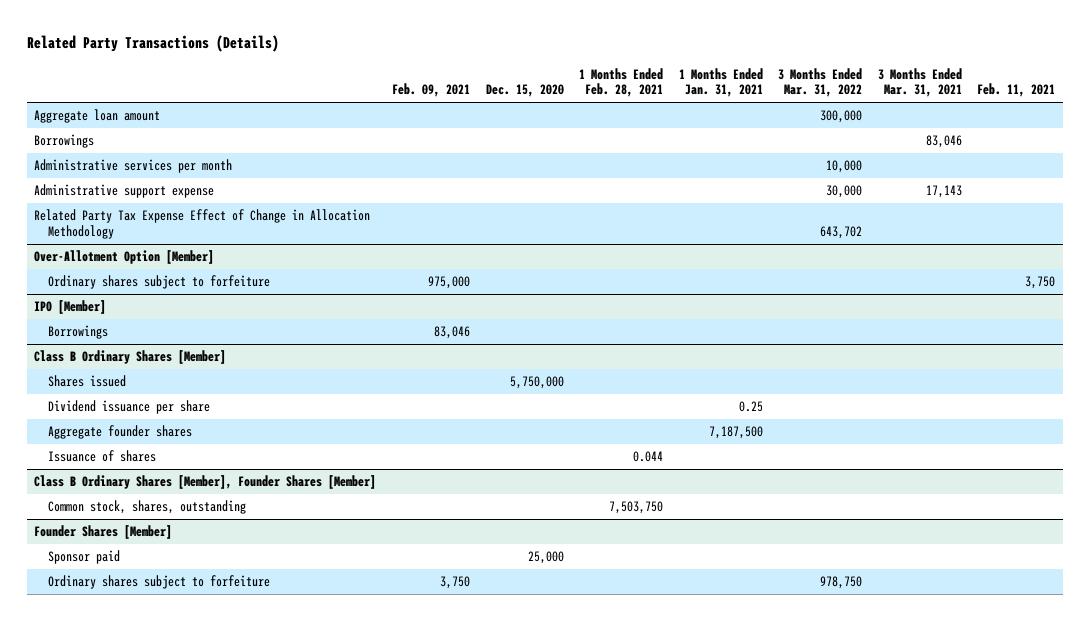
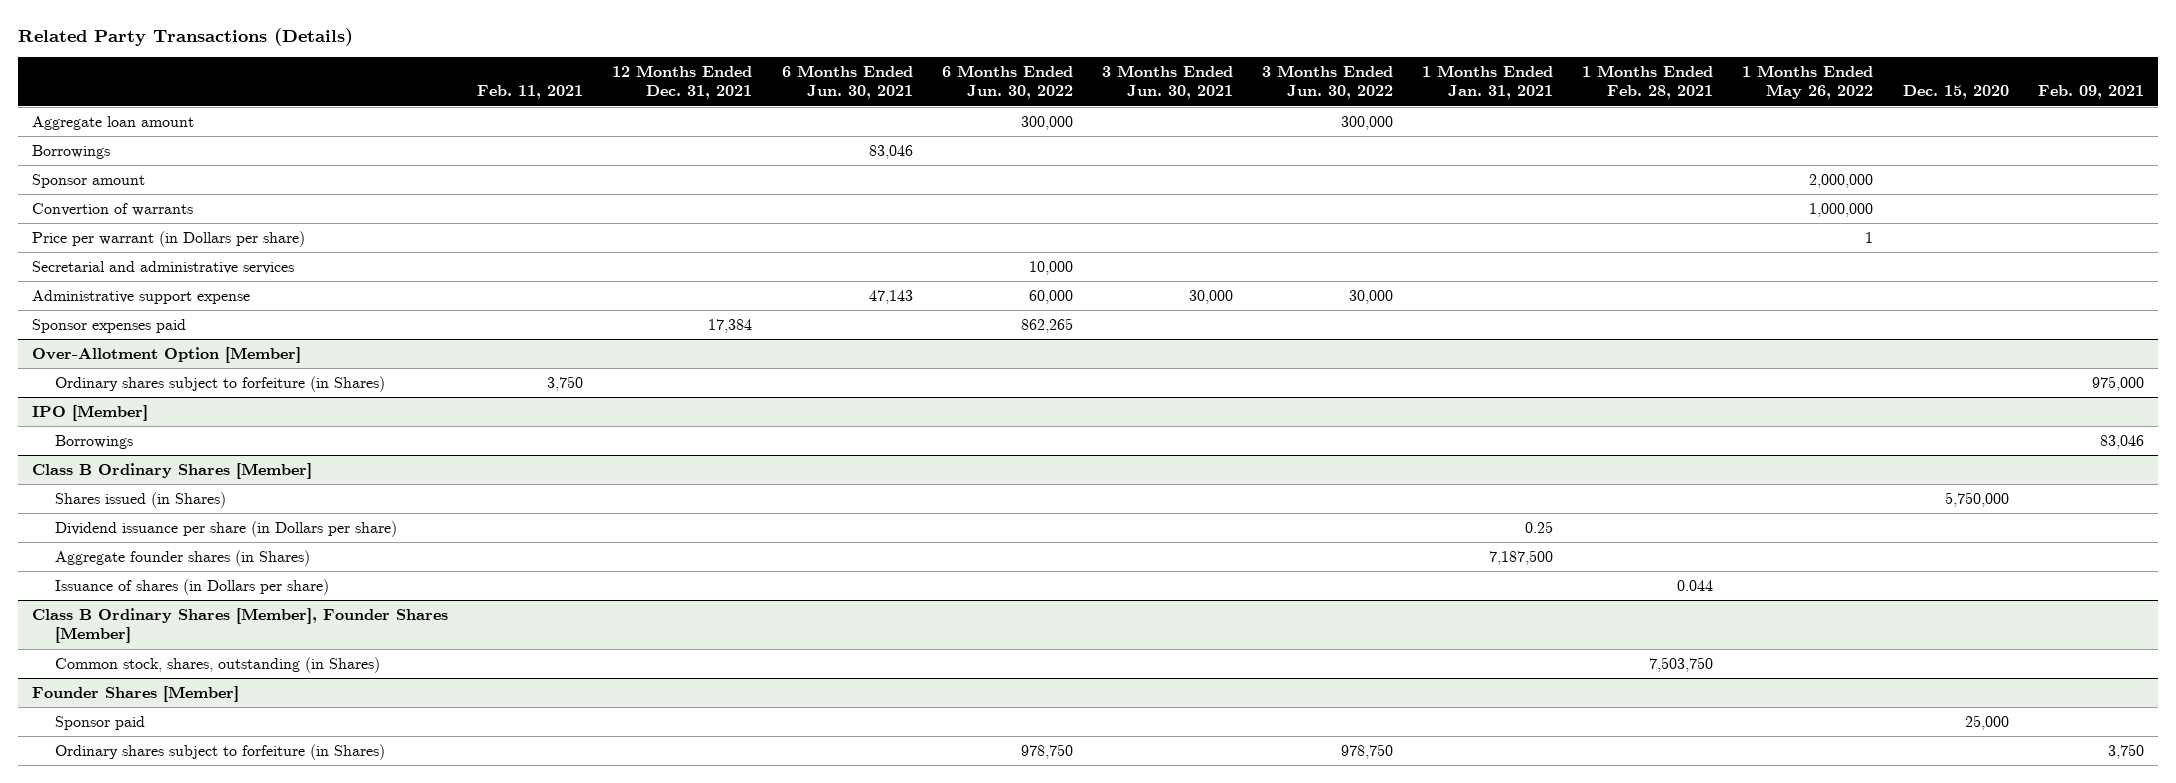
[778,67,863,98] 3 Months Ended Mar. 31, 2022 -> none
[877,67,962,98] 3 Months Ended Mar. 31, 2021 -> none
none -> [612,64,753,100] 12 Months Ended Dec. 31, 2021
none -> [781,64,913,100] 6 Months Ended Jun. 30, 2021
none -> [941,64,1073,100] 6 Months Ended Jun. 30, 2022
none -> [1101,64,1233,100] 3 Months Ended Jun. 30, 2021
none -> [1261,64,1393,100] 3 Months Ended Jun. 30, 2022
none -> [1742,64,1874,100] 1 Months Ended May 26, 2022
[34,159,233,174] Administrative services per month -> none
none -> [32,173,146,188] Sponsor amount
none -> [32,202,194,216] Convertion of warrants
none -> [32,230,306,247] Price per warrant (in Dollars per share)
none -> [32,260,295,274] Secretarial and administrative services
[34,209,371,239] Related Party Tax Expense Effect of Change in Allocation Methodology -> none
none -> [32,318,187,333] Sponsor expenses paid
[48,275,271,290] Ordinary shares subject to forfeiture -> [54,375,385,392] Ordinary shares subject to forfeiture (in Shares)
[48,375,127,388] Shares issued -> [54,491,226,508] Shares issued (in Shares)
[48,400,211,415] Dividend issuance per share -> [54,520,397,537] Dividend issuance per share (in Dollars per share)
[48,425,193,440] Aggregate founder shares -> [54,549,310,566] Aggregate founder shares (in Shares)
[48,450,157,463] Issuance of shares -> [54,578,329,595] Issuance of shares (in Dollars per share)
[48,500,247,515] Common stock, shares, outstanding -> [54,656,380,673] Common stock, shares, outstanding (in Shares)
[48,575,271,590] Ordinary shares subject to forfeiture -> [54,743,385,760] Ordinary shares subject to forfeiture (in Shares)

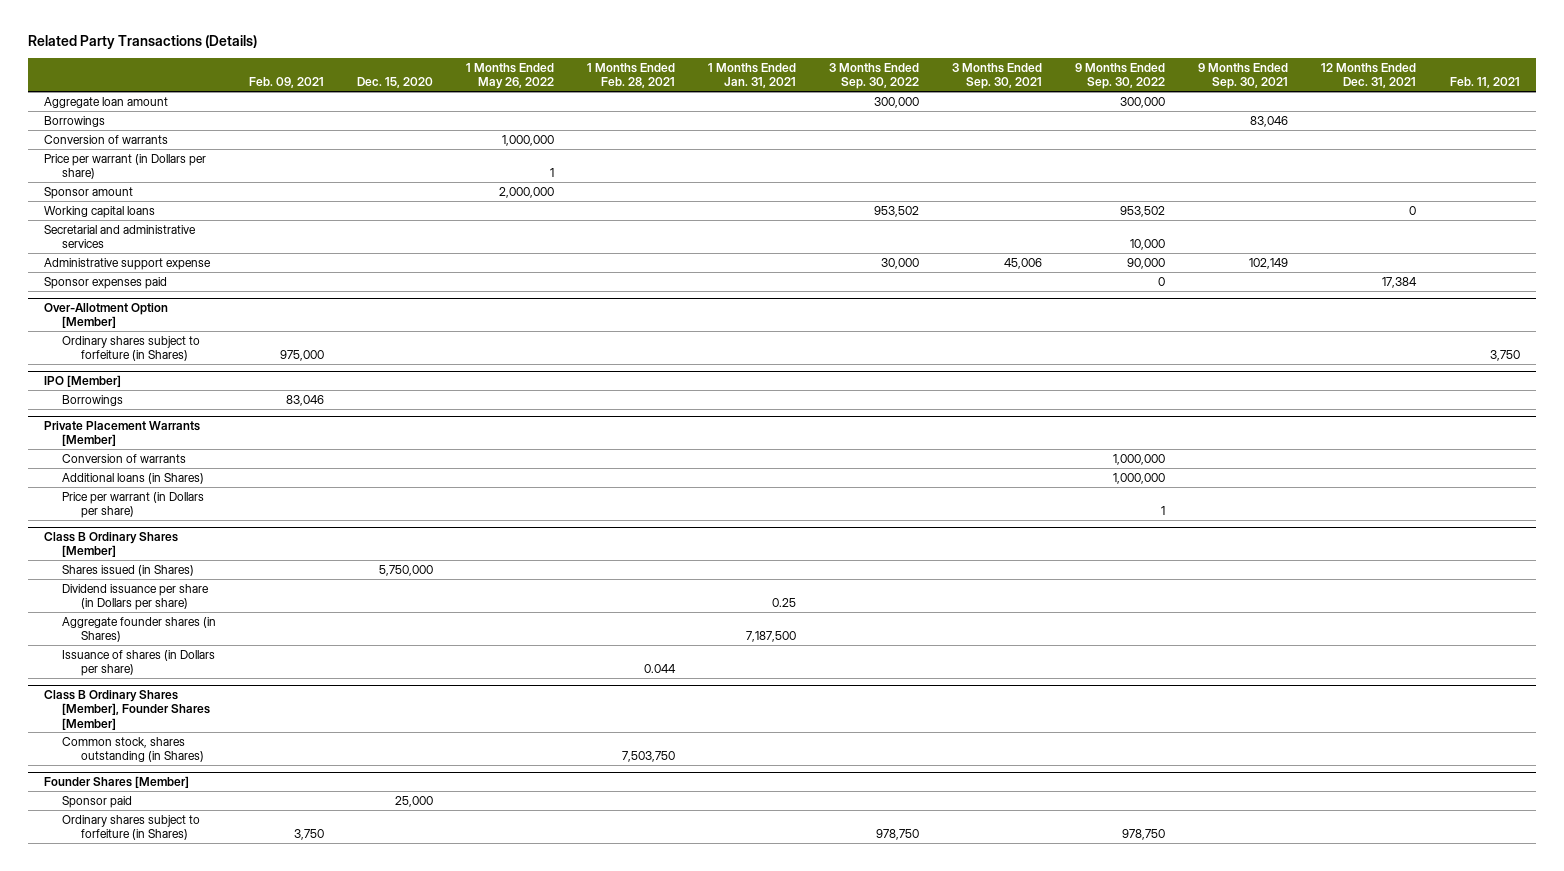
[781,64,913,100] 6 Months Ended Jun. 30, 2021 -> none
[941,64,1073,100] 6 Months Ended Jun. 30, 2022 -> none
[1101,64,1233,100] 3 Months Ended Jun. 30, 2021 -> none
[1261,64,1393,100] 3 Months Ended Jun. 30, 2022 -> none
none -> [829,62,920,90] 3 Months Ended Sep. 30, 2022
none -> [952,62,1043,90] 3 Months Ended Sep. 30, 2021
none -> [1075,62,1166,90] 9 Months Ended Sep. 30, 2022
none -> [1198,62,1289,90] 9 Months Ended Sep. 30, 2021
[32,202,194,216] Convertion of warrants -> [44,134,169,144] Conversion of warrants
[32,173,146,188] Sponsor amount -> [44,186,134,199] Sponsor amount
none -> [44,205,156,218] Working capital loans
none -> [44,420,201,447] Private Placement Warrants [Member]
none -> [62,453,187,463] Conversion of warrants
none -> [62,472,205,484] Additional loans (in Shares)
none -> [62,491,205,519] Price per warrant (in Dollars per share)
[54,656,380,673] Common stock, shares, outstanding (in Shares) -> [62,736,204,763] Common stock, shares outstanding (in Shares)

